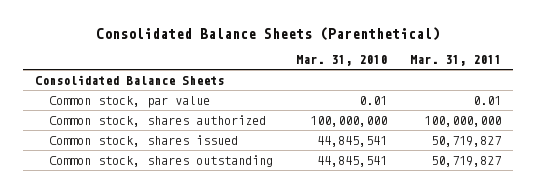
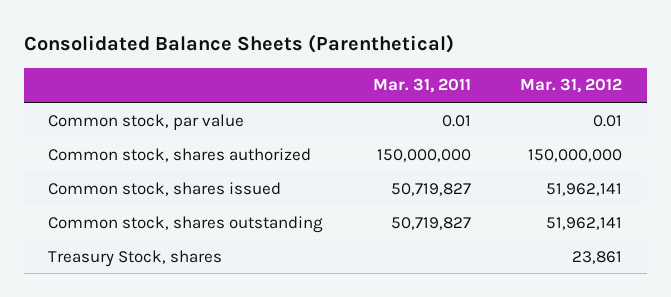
[295,55,387,67] Mar. 31, 2010 -> none
none -> [520,78,623,94] Mar. 31, 2012
[34,74,224,85] Consolidated Balance Sheets -> none
[424,115,502,127] 100,000,000 -> [376,148,471,162] 150,000,000
none -> [48,249,223,267] Treasury Stock, shares

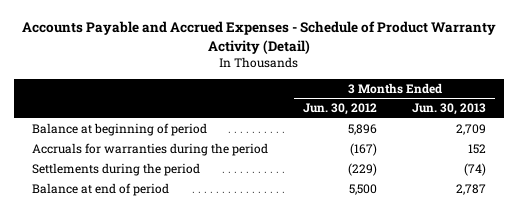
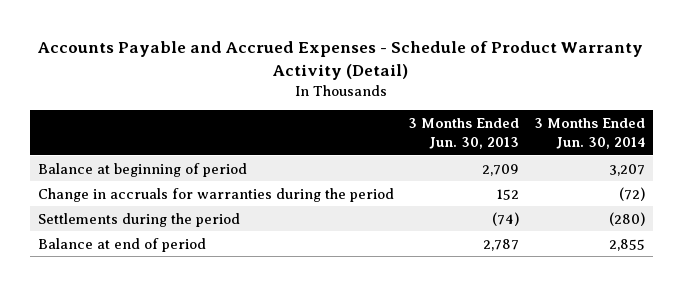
[302,103,377,116] Jun. 30, 2012 -> none
none -> [534,117,646,149] 3 Months Ended Jun. 30, 2014
[31,143,268,157] Accruals for warranties during the period -> [37,187,394,202] Change in accruals for warranties during the period

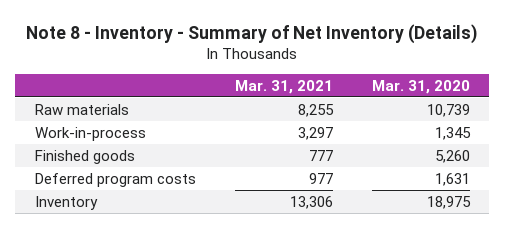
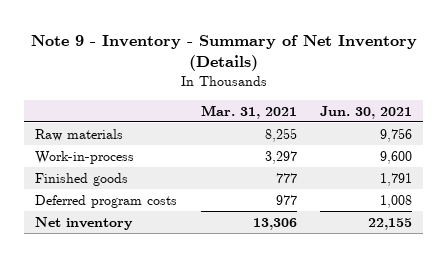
[26,23,478,44] Note 8 - Inventory - Summary of Net Inventory (Details) -> [30,34,417,72] Note 9 - Inventory - Summary of Net Inventory (Details)
[371,79,470,94] Mar. 31, 2020 -> none
none -> [319,105,412,119] Jun. 30, 2021
[34,195,98,210] Inventory -> [35,216,134,230] Net inventory

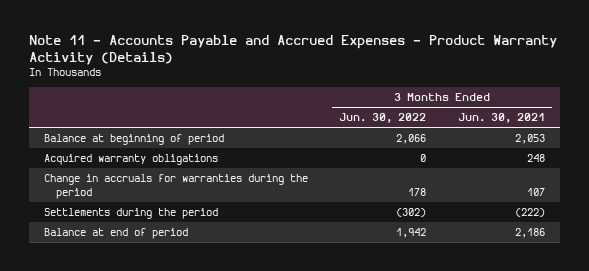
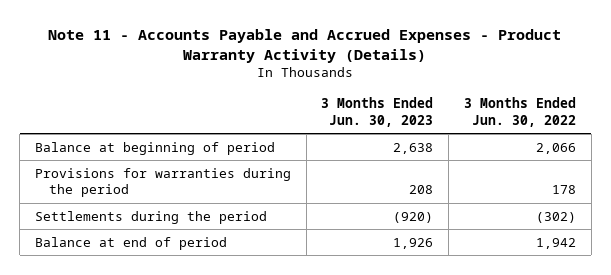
[457,113,545,124] Jun. 30, 2021 -> none
none -> [321,97,434,127] 3 Months Ended Jun. 30, 2023
[44,154,219,166] Acquired warranty obligations -> none
[44,174,309,199] Change in accruals for warranties during the period -> [34,167,291,198] Provisions for warranties during the period

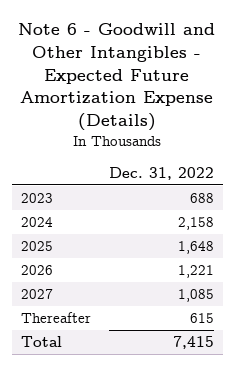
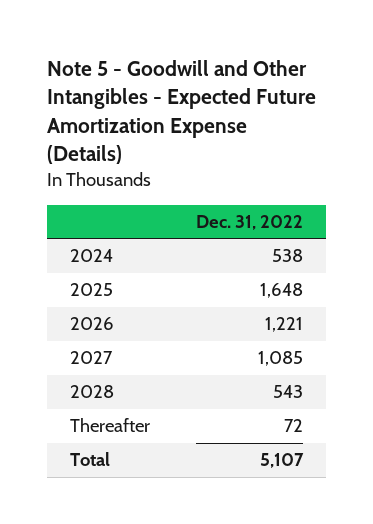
[18,22,216,132] Note 6 - Goodwill and Other Intangibles - Expected Future Amortization Expense (Details) -> [46,59,316,165] Note 5 - Goodwill and Other Intangibles - Expected Future Amortization Expense (Details)
[20,192,53,203] 2023 -> none
[178,216,215,230] 2,158 -> [272,249,304,263] 538
none -> [69,385,114,399] 2028
[190,312,215,323] 615 -> [284,419,304,433] 72
[173,335,215,349] 7,415 -> [260,453,305,469] 5,107

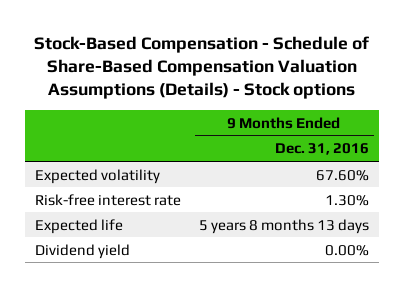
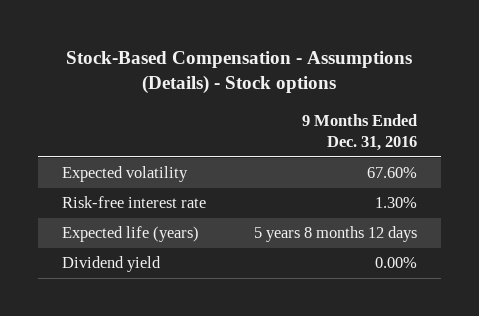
[34,35,370,100] Stock-Based Compensation - Schedule of Share-Based Compensation Valuation Assumptions (Details) - Stock options -> [66,50,413,95] Stock-Based Compensation - Assumptions (Details) - Stock options
[34,218,123,234] Expected life -> [61,226,199,243] Expected life (years)
[199,218,370,234] 5 years 8 months 13 days -> [254,226,418,243] 5 years 8 months 12 days

